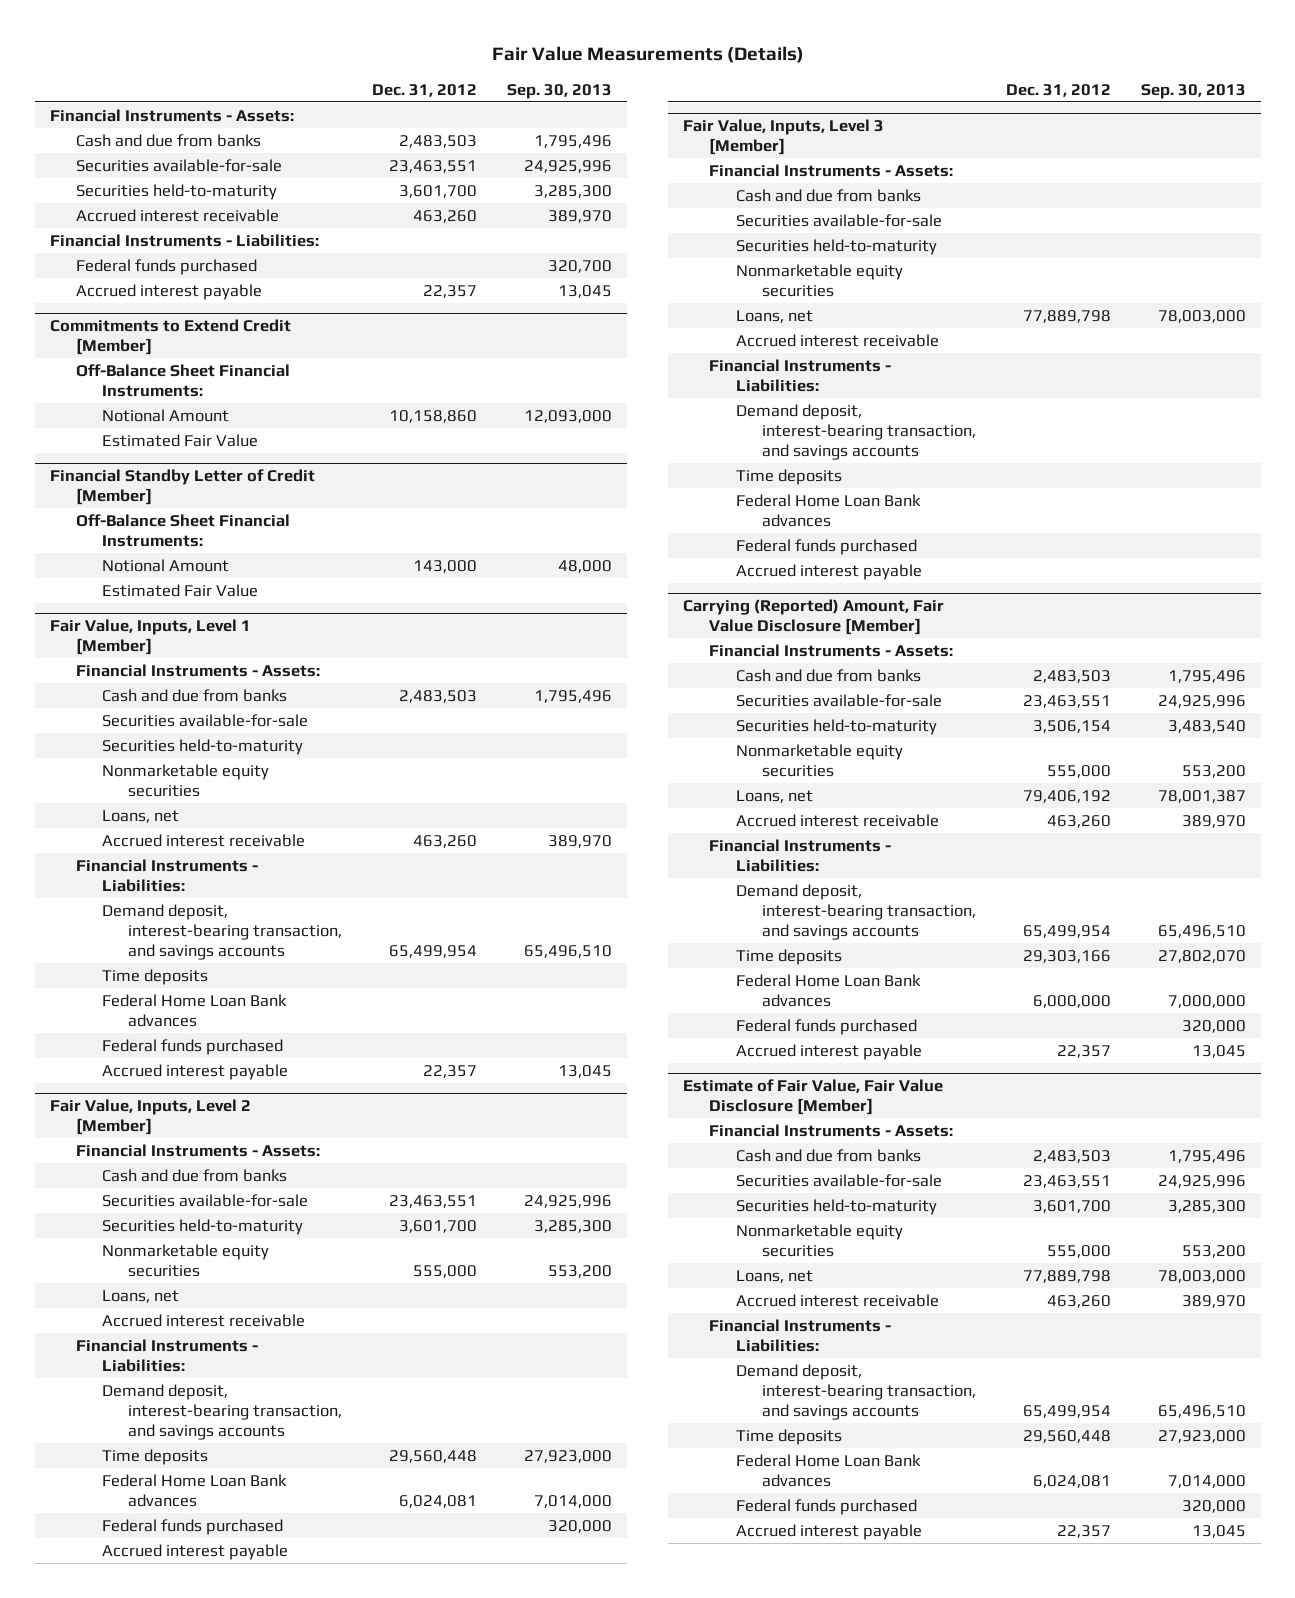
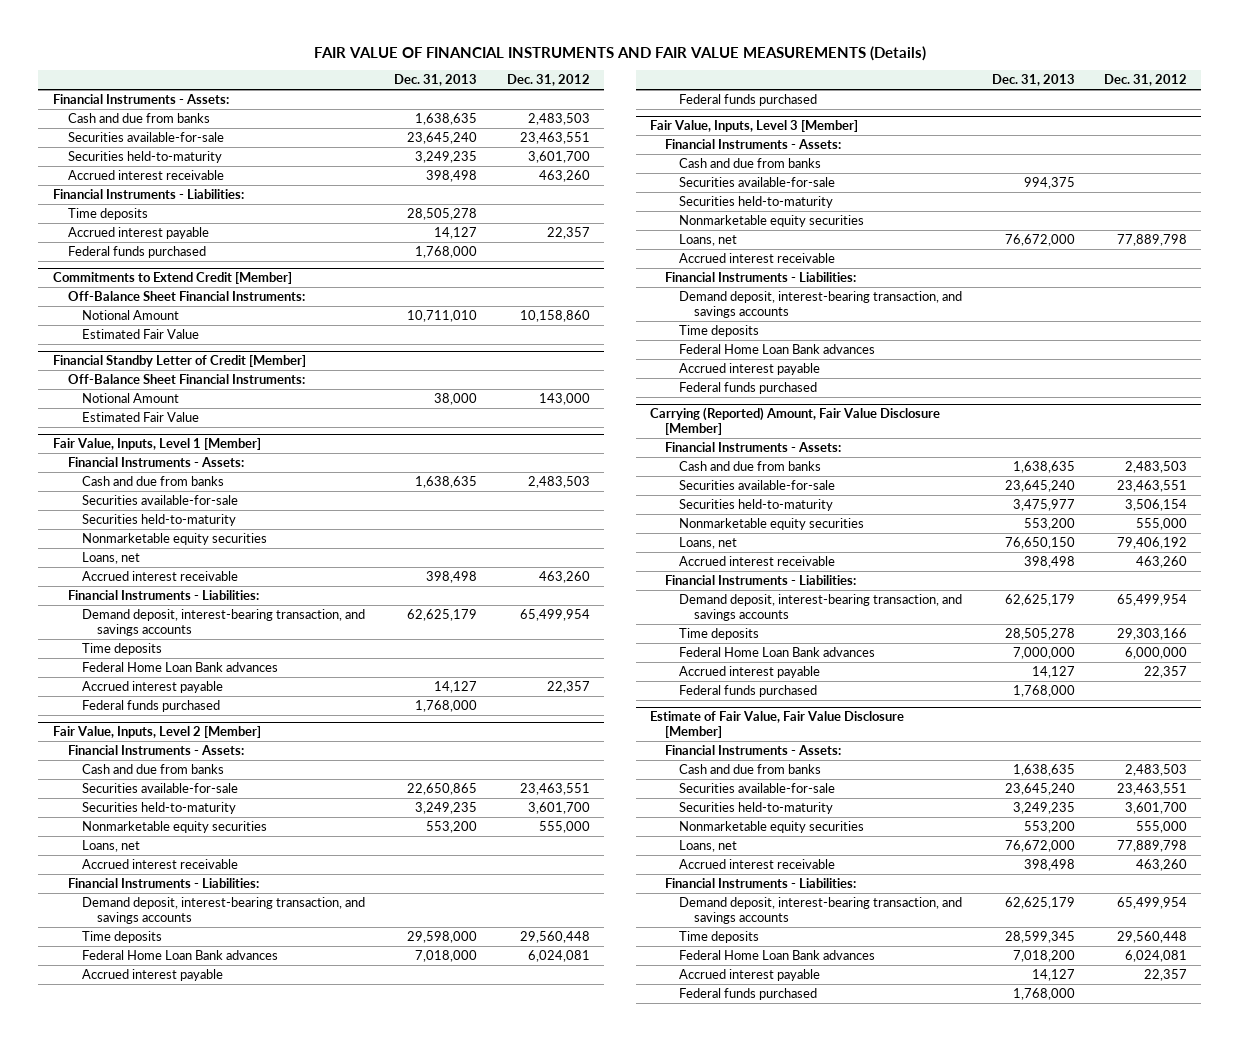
[491,46,804,64] Fair Value Measurements (Details) -> [313,45,926,61] FAIR VALUE OF FINANCIAL INSTRUMENTS AND FAIR VALUE MEASUREMENTS (Details)
[506,83,612,99] Sep. 30, 2013 -> none
none -> [394,74,478,87] Dec. 31, 2013
none -> [67,208,148,221] Time deposits
[75,258,257,275] Federal funds purchased -> [67,246,206,259] Federal funds purchased
[101,1038,283,1055] Federal funds purchased -> [82,700,221,713] Federal funds purchased
[101,1518,283,1535] Federal funds purchased -> [679,94,818,107] Federal funds purchased
[735,538,917,555] Federal funds purchased -> [679,382,818,395] Federal funds purchased
[735,1018,917,1035] Federal funds purchased -> [679,685,818,698] Federal funds purchased
[735,1498,917,1515] Federal funds purchased -> [679,988,818,1001] Federal funds purchased

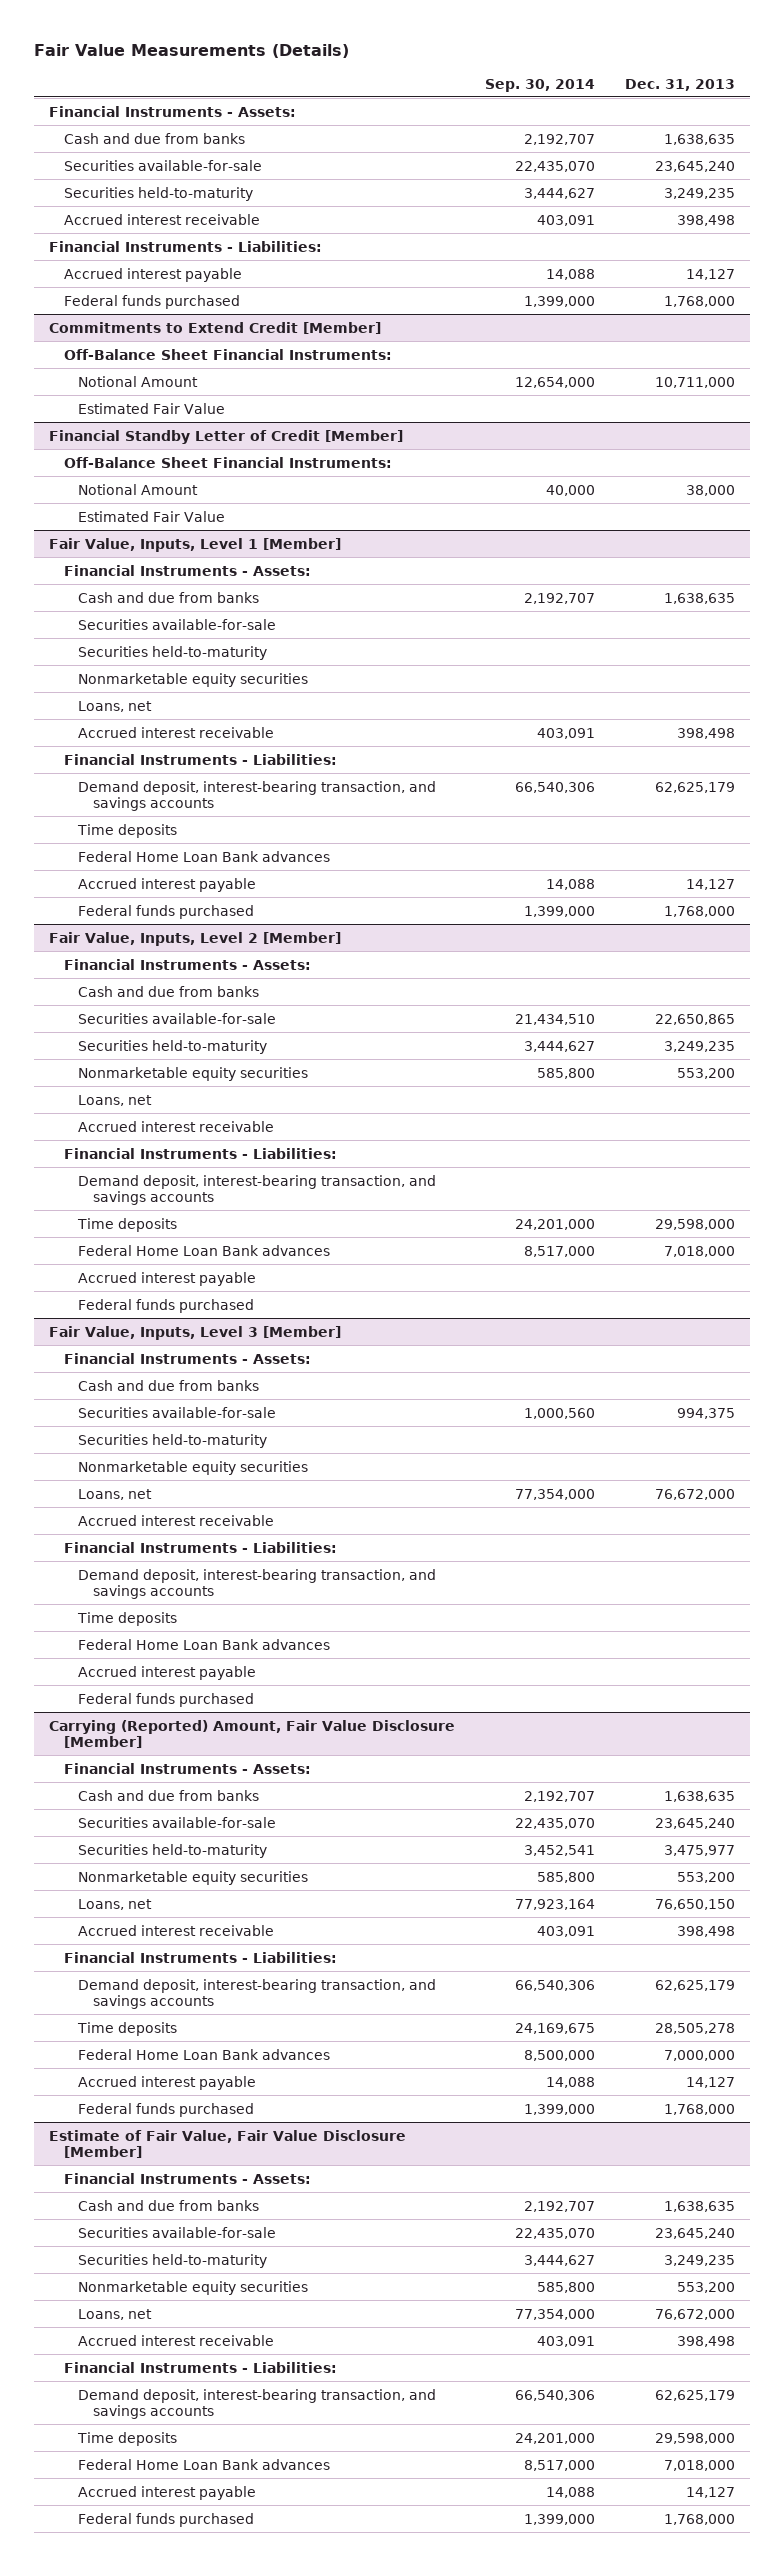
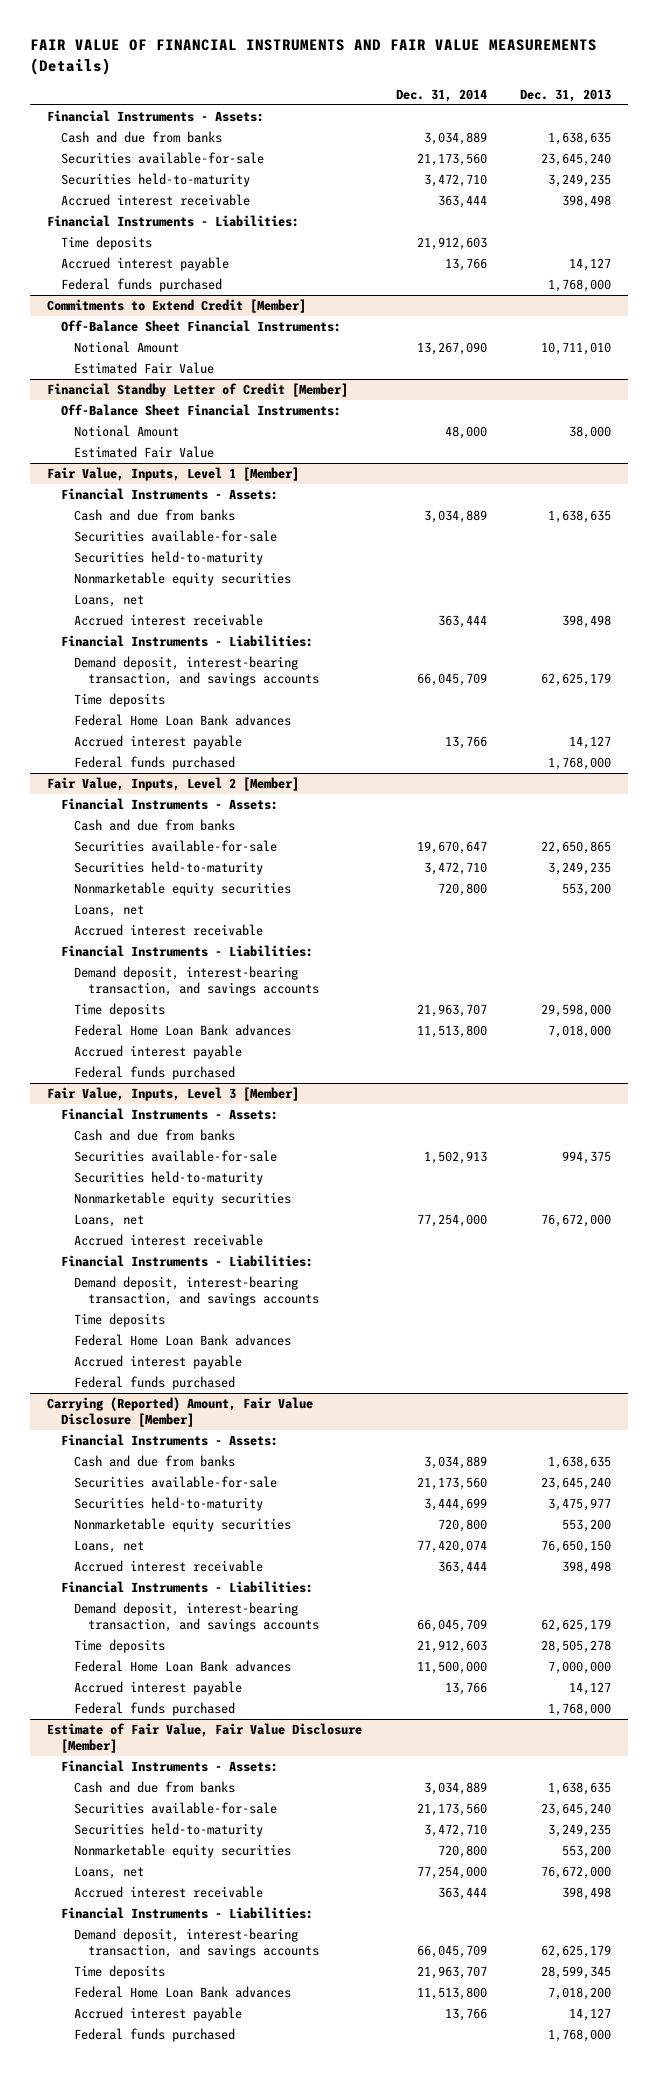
[34,43,350,58] Fair Value Measurements (Details) -> [30,39,598,75] FAIR VALUE OF FINANCIAL INSTRUMENTS AND FAIR VALUE MEASUREMENTS (Details)
[484,78,595,92] Sep. 30, 2014 -> none
none -> [395,88,487,102] Dec. 31, 2014
none -> [60,236,152,251] Time deposits
[654,376,735,388] 10,711,000 -> [541,342,612,356] 10,711,010
[654,2432,735,2444] 29,598,000 -> [541,1966,612,1980] 28,599,345
[663,2459,735,2471] 7,018,000 -> [548,1987,612,2001] 7,018,200

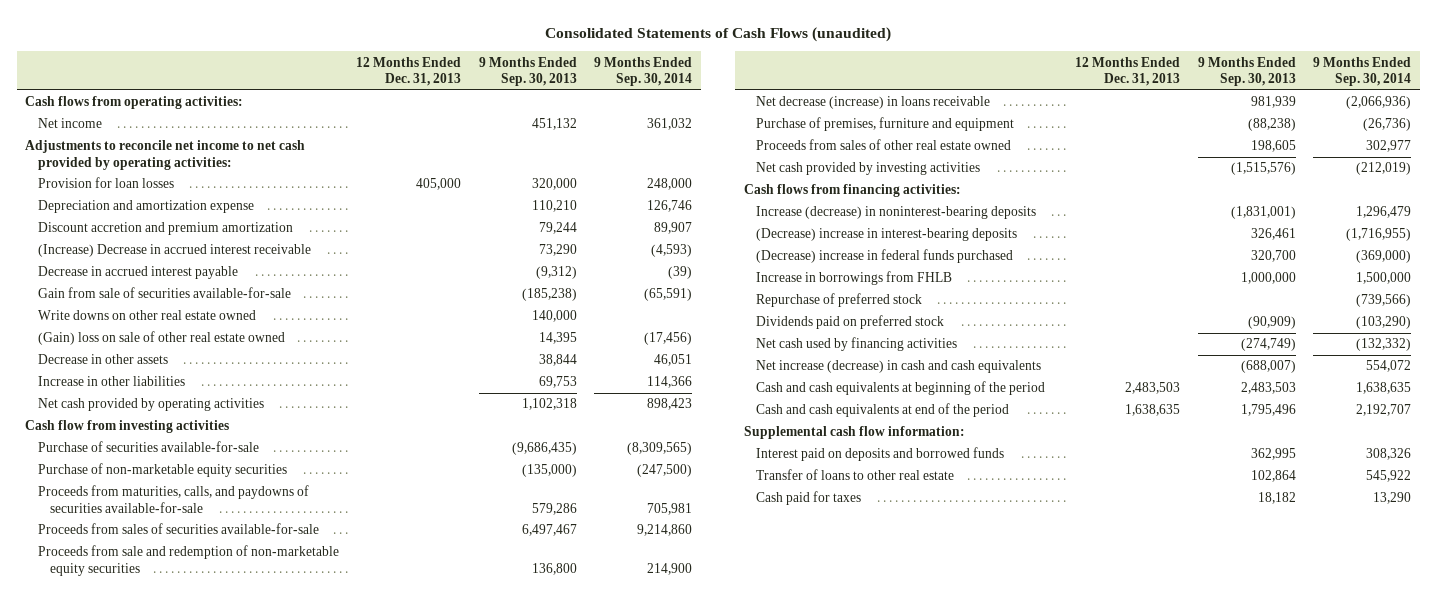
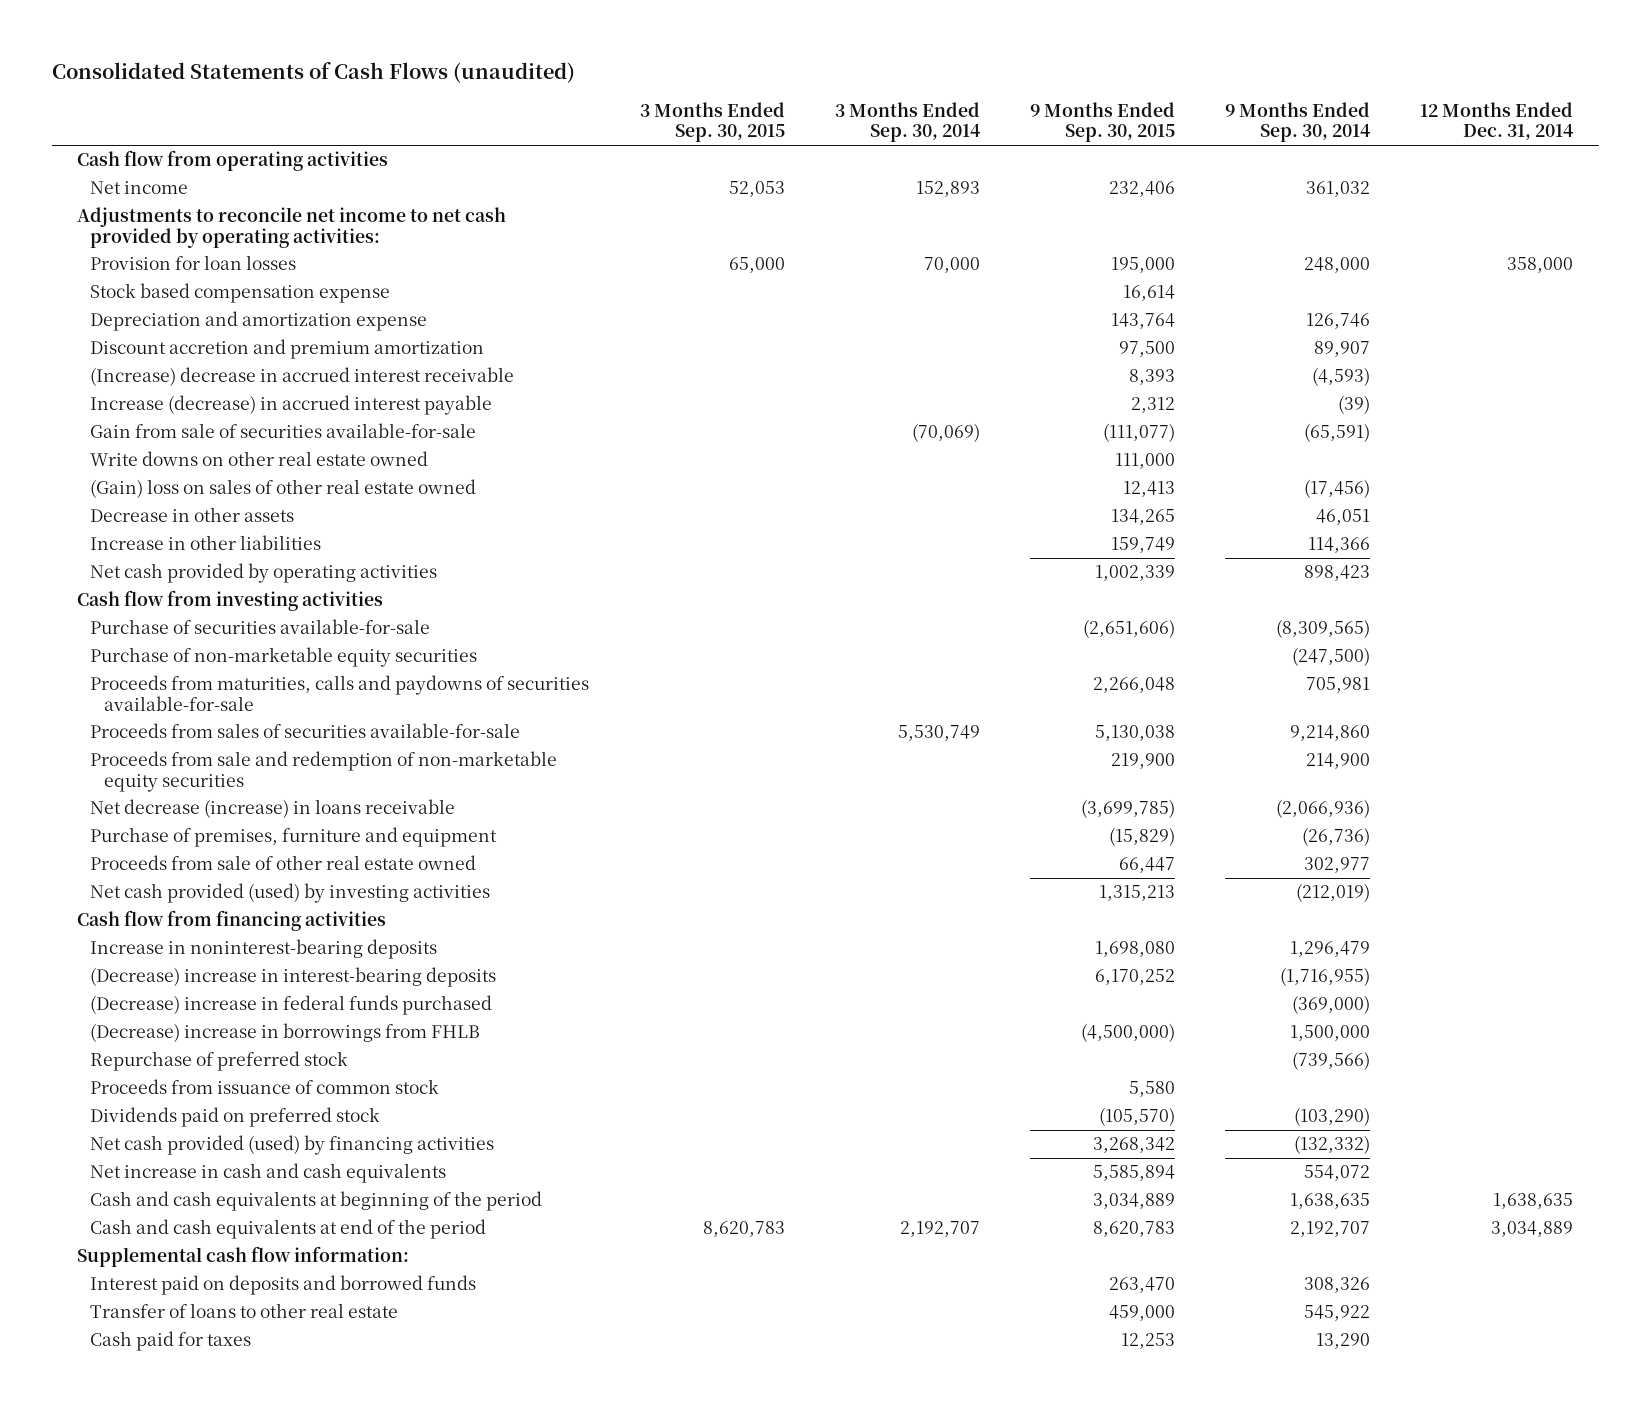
[356,56,462,87] 12 Months Ended Dec. 31, 2013 -> none
[478,56,577,87] 9 Months Ended Sep. 30, 2013 -> none
none -> [639,102,785,143] 3 Months Ended Sep. 30, 2015
none -> [834,102,980,143] 3 Months Ended Sep. 30, 2014
none -> [1029,102,1175,143] 9 Months Ended Sep. 30, 2015
none -> [1420,102,1574,141] 12 Months Ended Dec. 31, 2014
[25,96,244,110] Cash flows from operating activities: -> [76,150,388,172] Cash flow from operating activities
none -> [90,283,391,304] Stock based compensation expense
[37,244,311,258] (Increase) Decrease in accrued interest receivable -> [90,367,515,387] (Increase) decrease in accrued interest receivable
[37,266,238,280] Decrease in accrued interest payable -> [90,395,493,416] Increase (decrease) in accrued interest payable
[37,331,285,346] (Gain) loss on sale of other real estate owned -> [90,479,477,499] (Gain) loss on sales of other real estate owned
[37,485,309,513] Proceeds from maturities, calls, and paydowns of securities available-for-sale -> [90,675,590,711] Proceeds from maturities, calls and paydowns of securities available-for-sale
[756,139,1012,151] Proceeds from sales of other real estate owned -> [90,855,477,871] Proceeds from sale of other real estate owned
[756,162,981,176] Net cash provided by investing activities -> [90,883,491,904] Net cash provided (used) by investing activities
[744,184,962,198] Cash flows from financing activities: -> [76,910,386,932] Cash flow from financing activities
[756,206,1037,220] Increase (decrease) in noninterest-bearing deposits -> [90,939,438,960] Increase in noninterest-bearing deposits
[756,271,953,286] Increase in borrowings from FHLB -> [90,1023,481,1043] (Decrease) increase in borrowings from FHLB
none -> [90,1079,440,1095] Proceeds from issuance of common stock
[756,337,958,352] Net cash used by financing activities -> [90,1135,495,1156] Net cash provided (used) by financing activities
[756,360,1042,374] Net increase (decrease) in cash and cash equivalents -> [90,1163,447,1184] Net increase in cash and cash equivalents

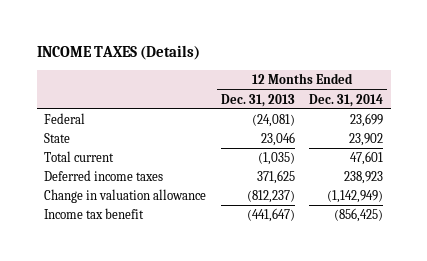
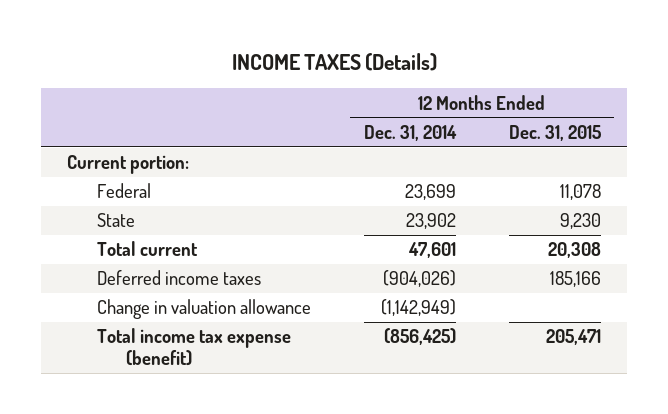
[220,93,295,107] Dec. 31, 2013 -> none
none -> [508,124,601,141] Dec. 31, 2015
none -> [67,155,190,175] Current portion:
[344,171,384,185] 238,923 -> [382,270,456,288] (904,026)
[44,208,145,220] Income tax benefit -> [96,328,291,367] Total income tax expense (benefit)

